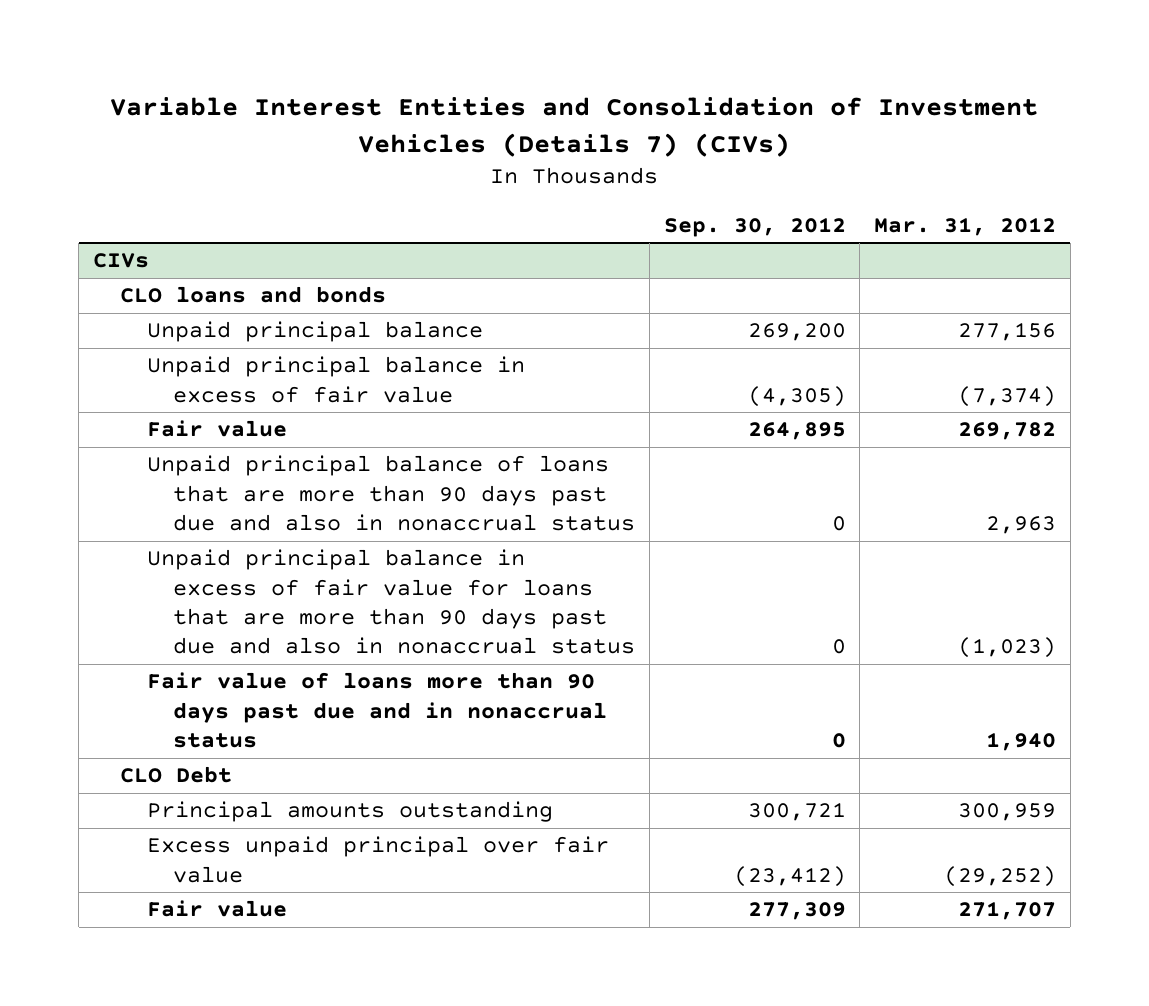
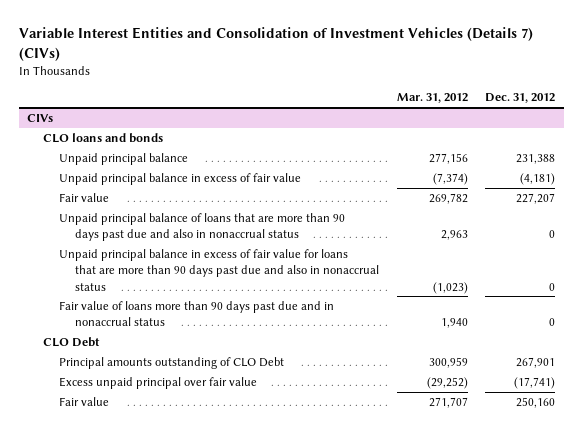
[663,216,846,237] Sep. 30, 2012 -> none
none -> [485,93,556,104] Dec. 31, 2012
[146,801,553,823] Principal amounts outstanding -> [59,356,285,369] Principal amounts outstanding of CLO Debt

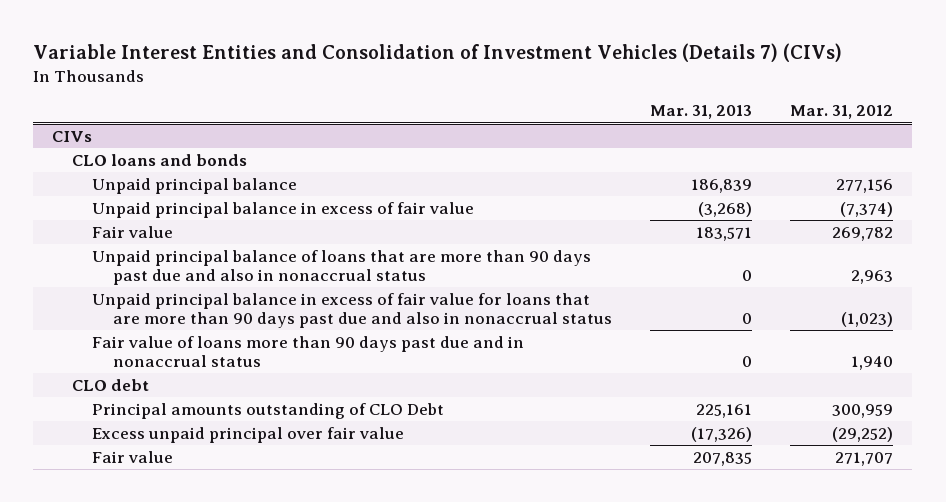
[485,93,556,104] Dec. 31, 2012 -> none
none -> [649,105,752,120] Mar. 31, 2013
[43,336,101,347] CLO Debt -> [72,378,150,391] CLO debt

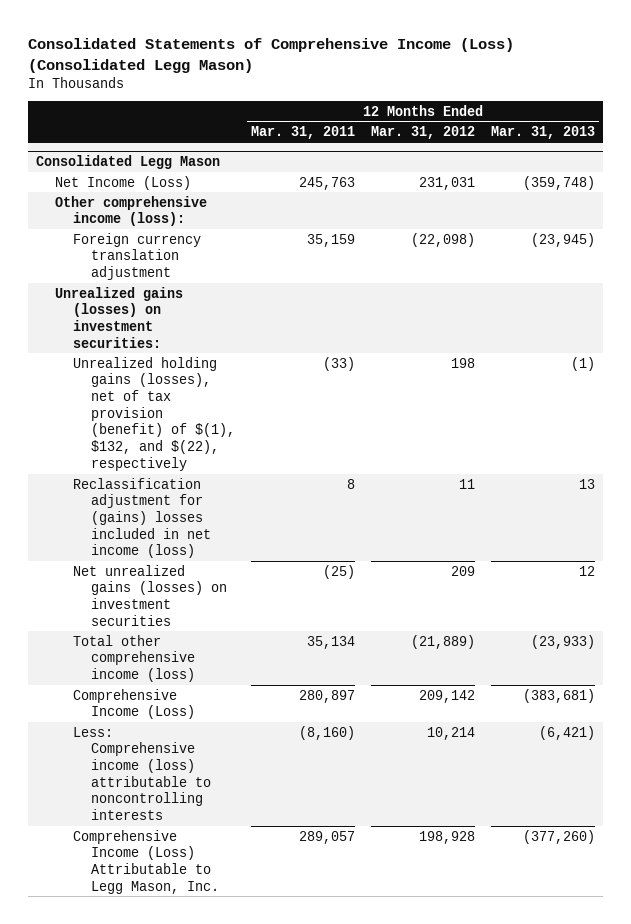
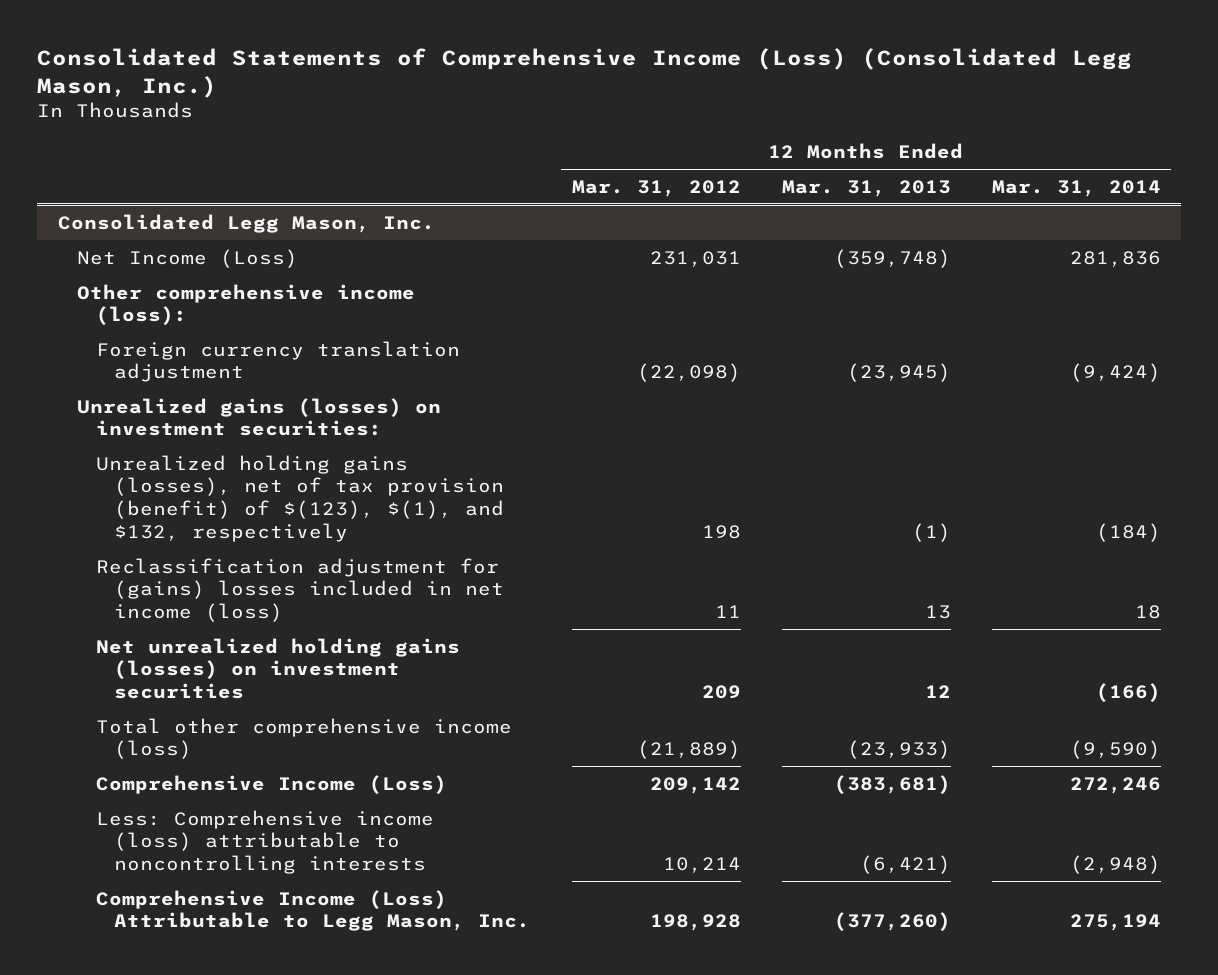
[28,38,515,73] Consolidated Statements of Comprehensive Income (Loss) (Consolidated Legg Mason) -> [37,47,1133,98] Consolidated Statements of Comprehensive Income (Loss) (Consolidated Legg Mason, Inc.)
[250,126,355,140] Mar. 31, 2011 -> none
none -> [991,179,1161,197] Mar. 31, 2014
[36,154,221,169] Consolidated Legg Mason -> [57,213,435,233] Consolidated Legg Mason, Inc.
[72,356,235,471] Unrealized holding gains (losses), net of tax provision (benefit) of $(1), $132, and $(22), respectively -> [95,454,505,542] Unrealized holding gains (losses), net of tax provision (benefit) of $(123), $(1), and $132, respectively
[72,564,227,626] Net unrealized gains (losses) on investment securities -> [95,637,460,700] Net unrealized holding gains (losses) on investment securities

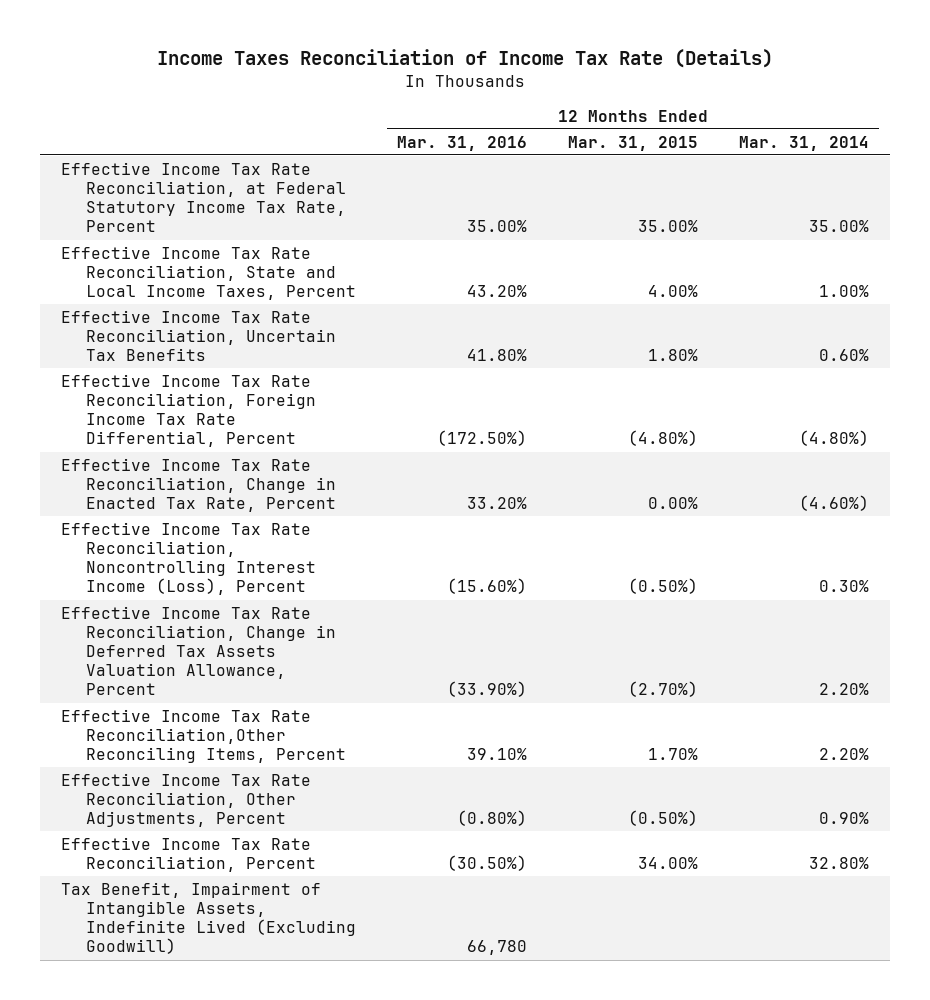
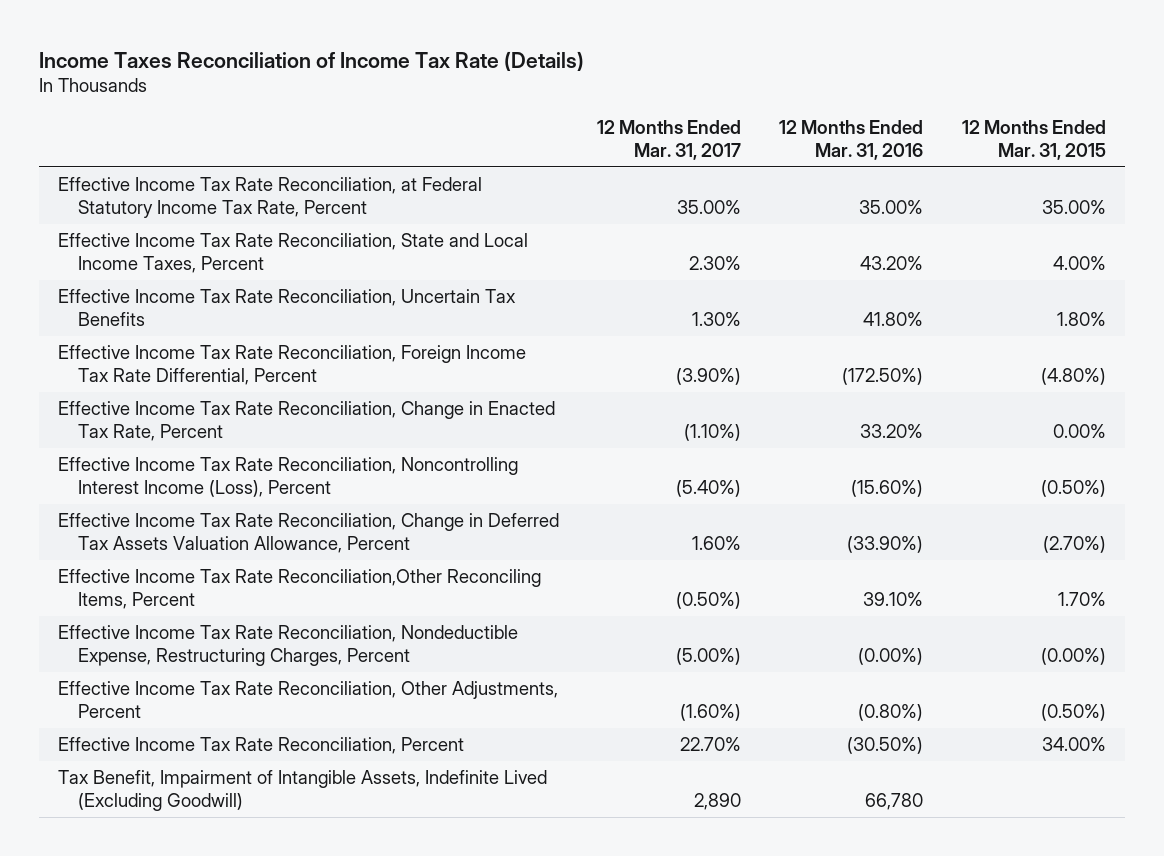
[739,135,870,151] Mar. 31, 2014 -> none
none -> [597,120,742,160] 12 Months Ended Mar. 31, 2017
none -> [58,625,519,667] Effective Income Tax Rate Reconciliation, Nondeductible Expense, Restructuring Charges, Percent

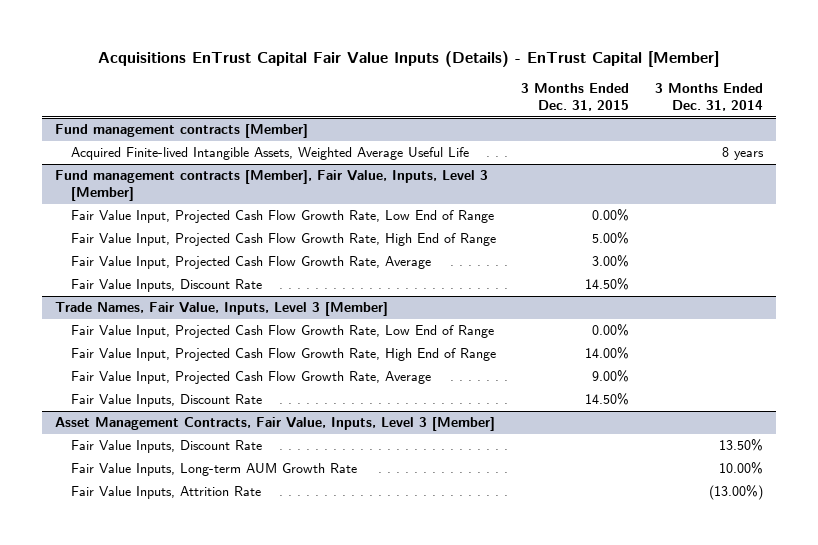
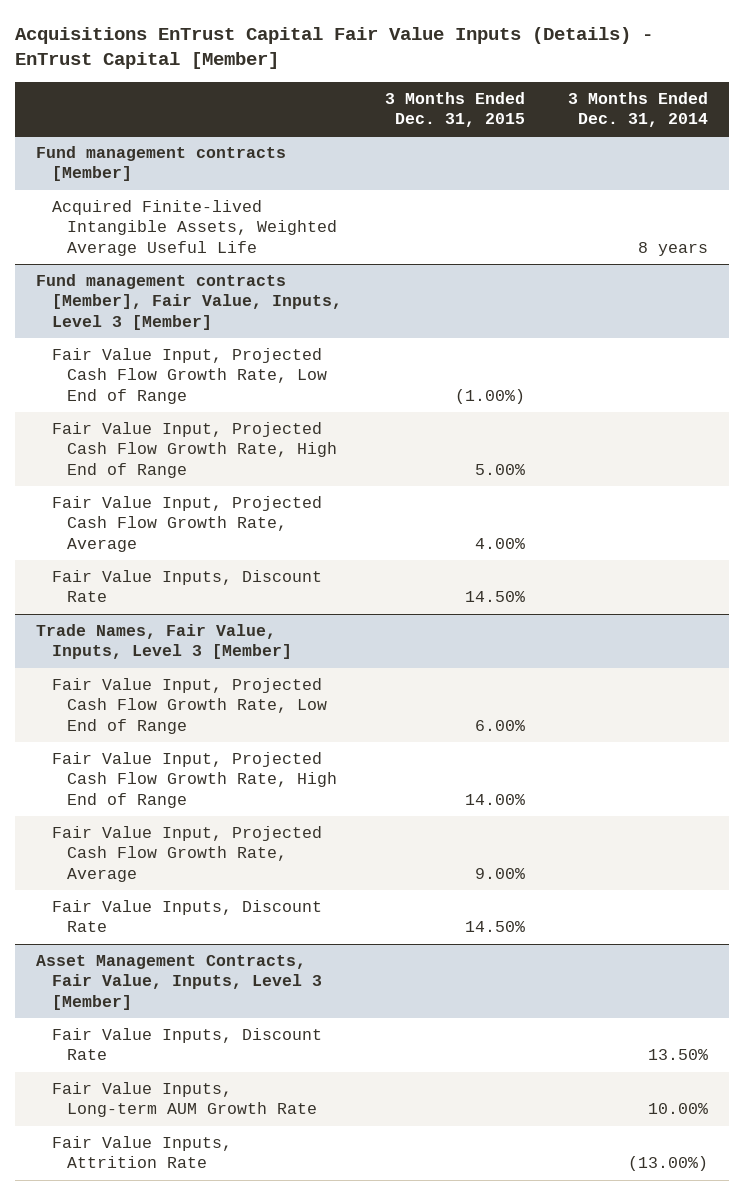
[592,209,630,222] 0.00% -> [454,388,525,404] (1.00%)
[592,255,630,268] 3.00% -> [474,537,525,549] 4.00%
[592,324,630,337] 0.00% -> [474,719,525,731] 6.00%

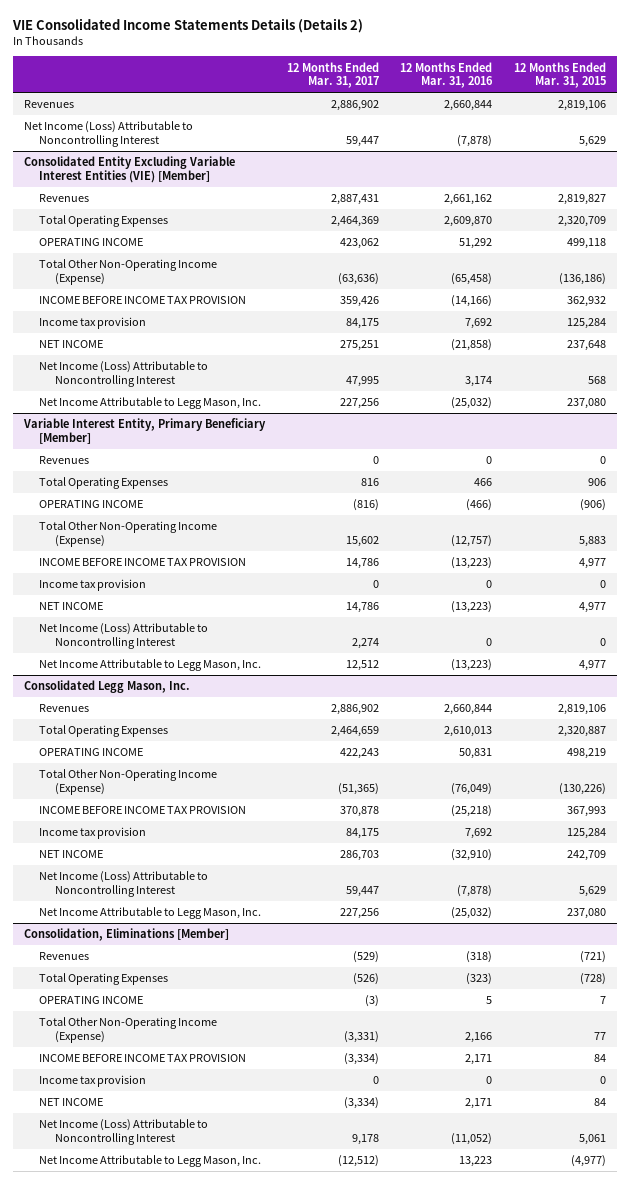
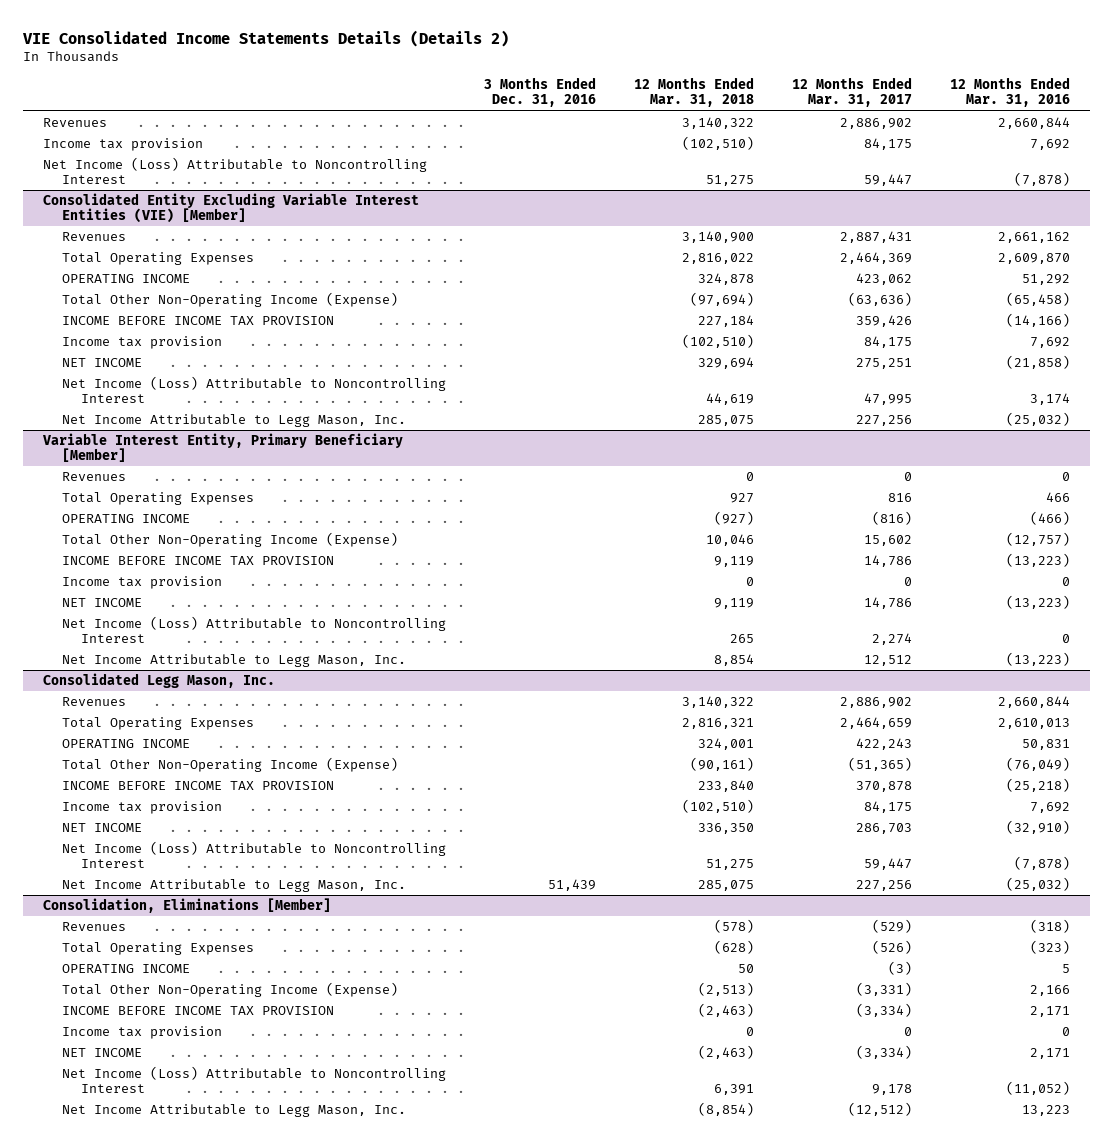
[514,61,607,89] 12 Months Ended Mar. 31, 2015 -> none
none -> [483,77,596,108] 3 Months Ended Dec. 31, 2016
none -> [634,77,755,108] 12 Months Ended Mar. 31, 2018
none -> [42,138,203,152] Income tax provision

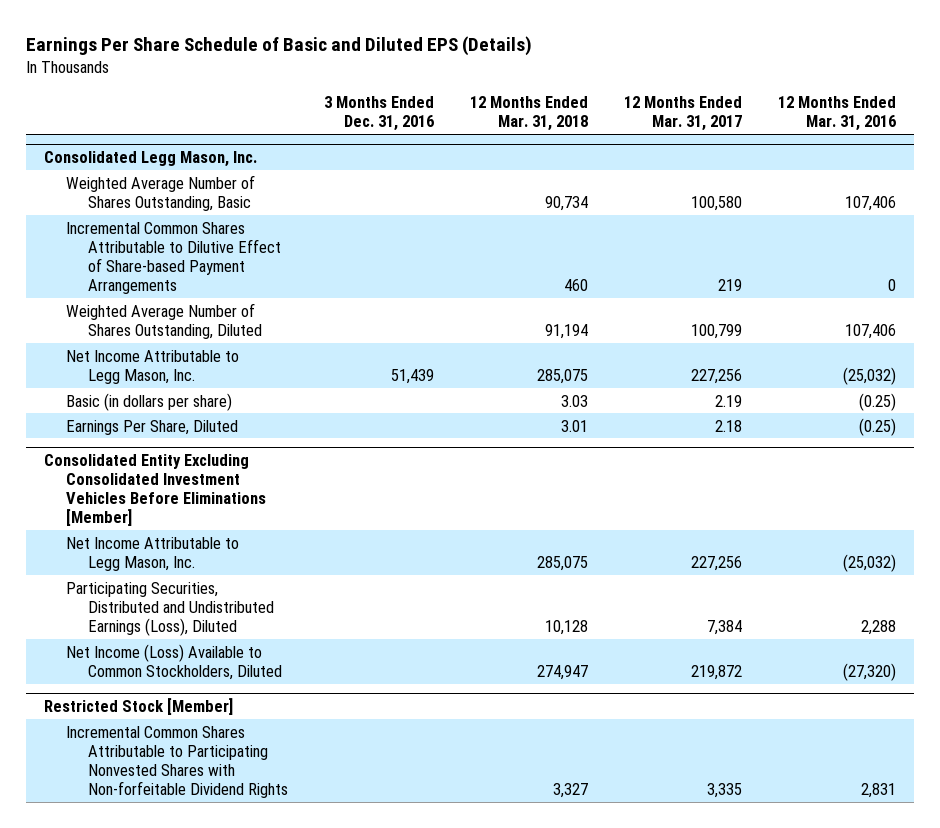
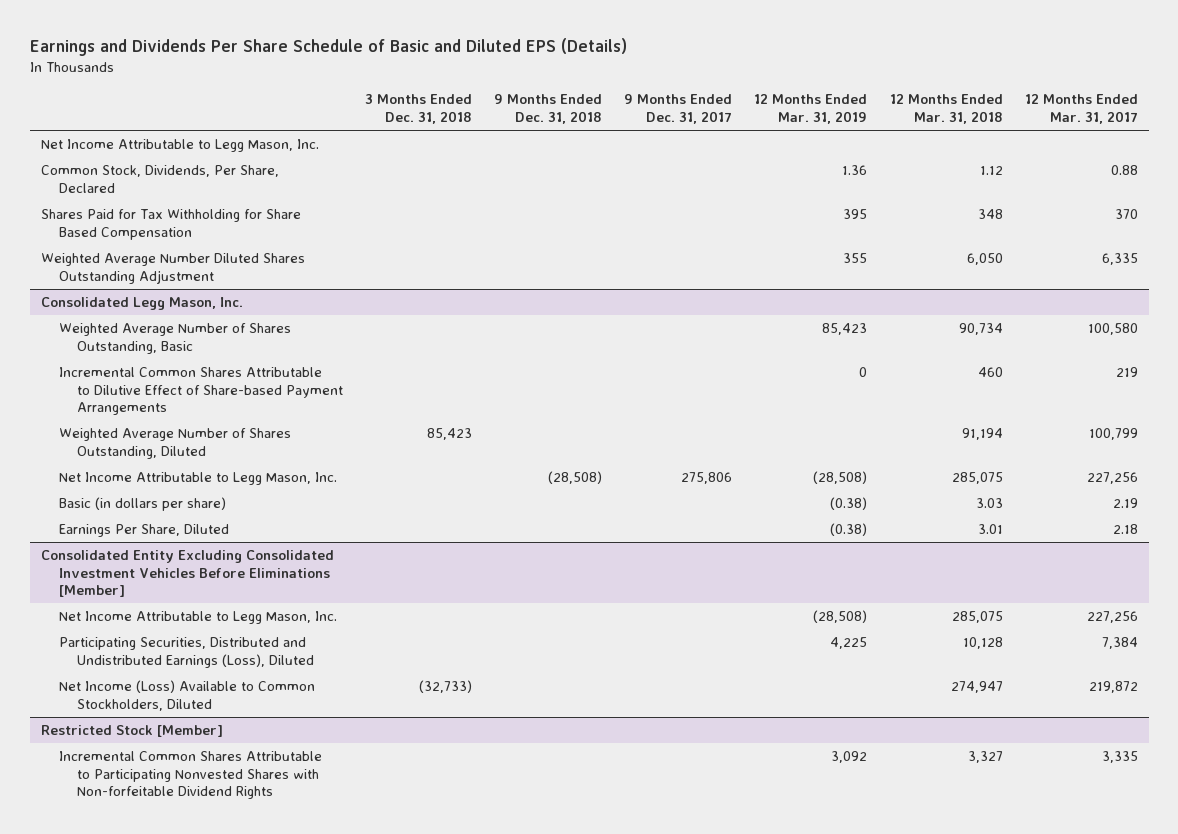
[25,36,532,57] Earnings Per Share Schedule of Basic and Diluted EPS (Details) -> [29,38,627,57] Earnings and Dividends Per Share Schedule of Basic and Diluted EPS (Details)
[324,96,435,132] 3 Months Ended Dec. 31, 2016 -> none
[778,96,897,132] 12 Months Ended Mar. 31, 2016 -> none
none -> [365,94,473,125] 3 Months Ended Dec. 31, 2018
none -> [494,94,603,125] 9 Months Ended Dec. 31, 2018
none -> [624,94,733,125] 9 Months Ended Dec. 31, 2017
none -> [754,94,868,125] 12 Months Ended Mar. 31, 2019
none -> [40,138,319,152] Net Income Attributable to Legg Mason, Inc.
none -> [40,164,279,193] Common Stock, Dividends, Per Share, Declared
none -> [40,208,301,240] Shares Paid for Tax Withholding for Share Based Compensation
none -> [40,252,305,284] Weighted Average Number Diluted Shares Outstanding Adjustment

